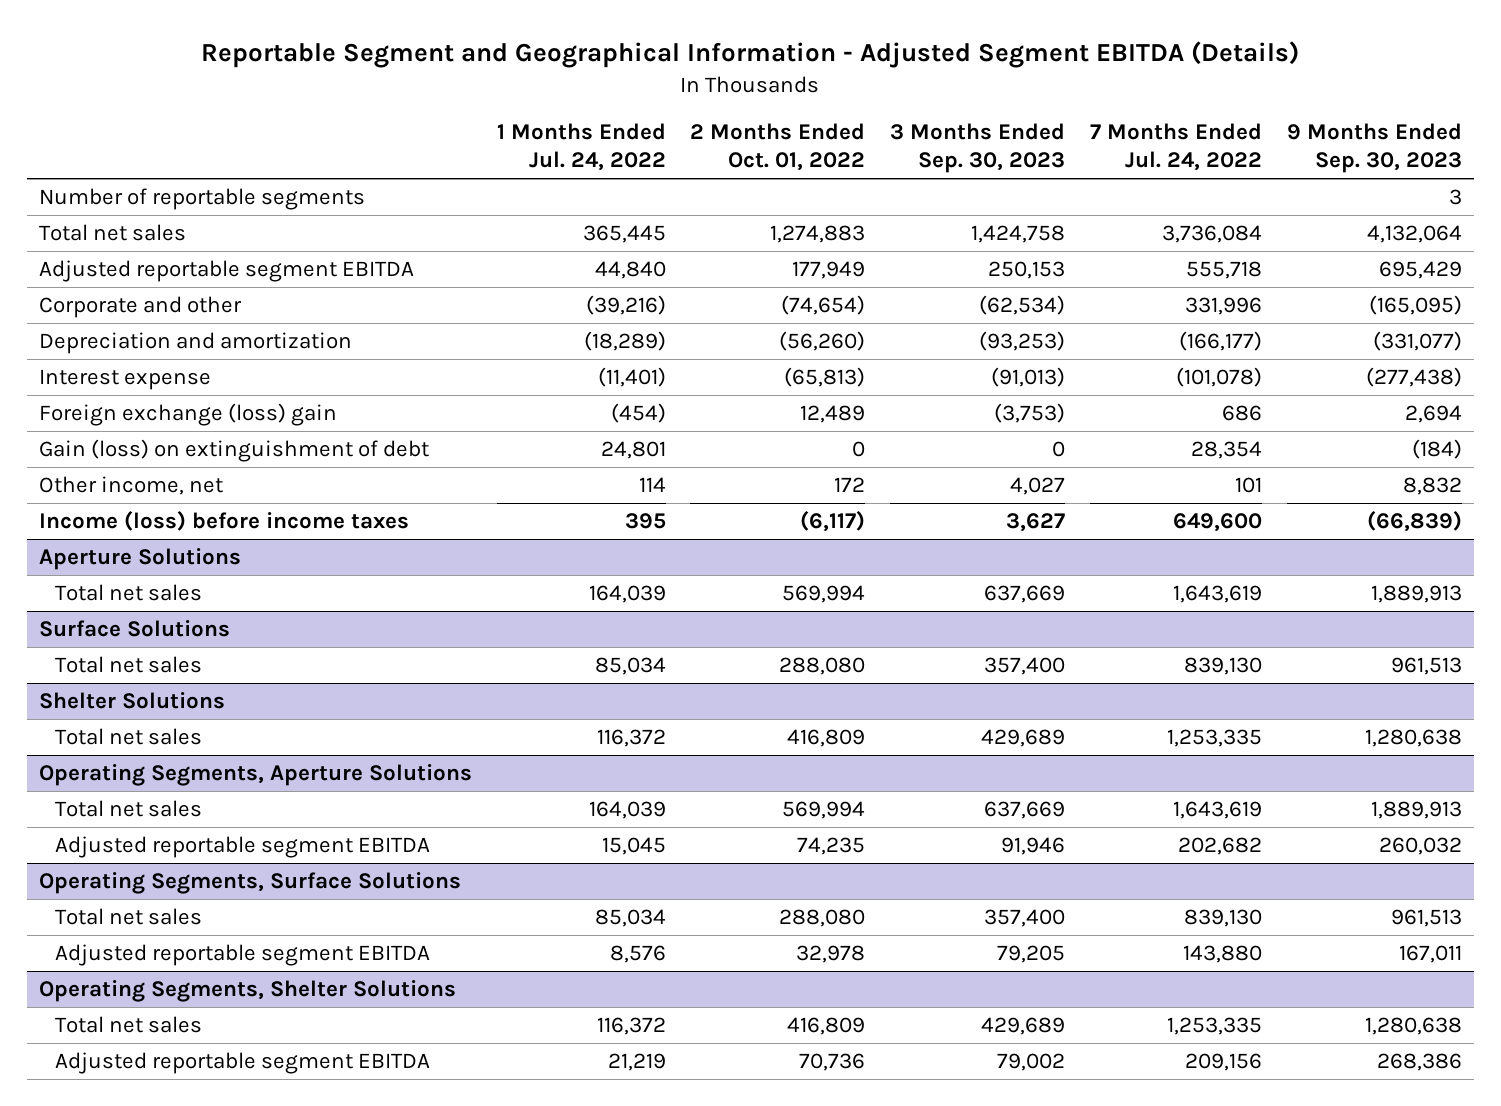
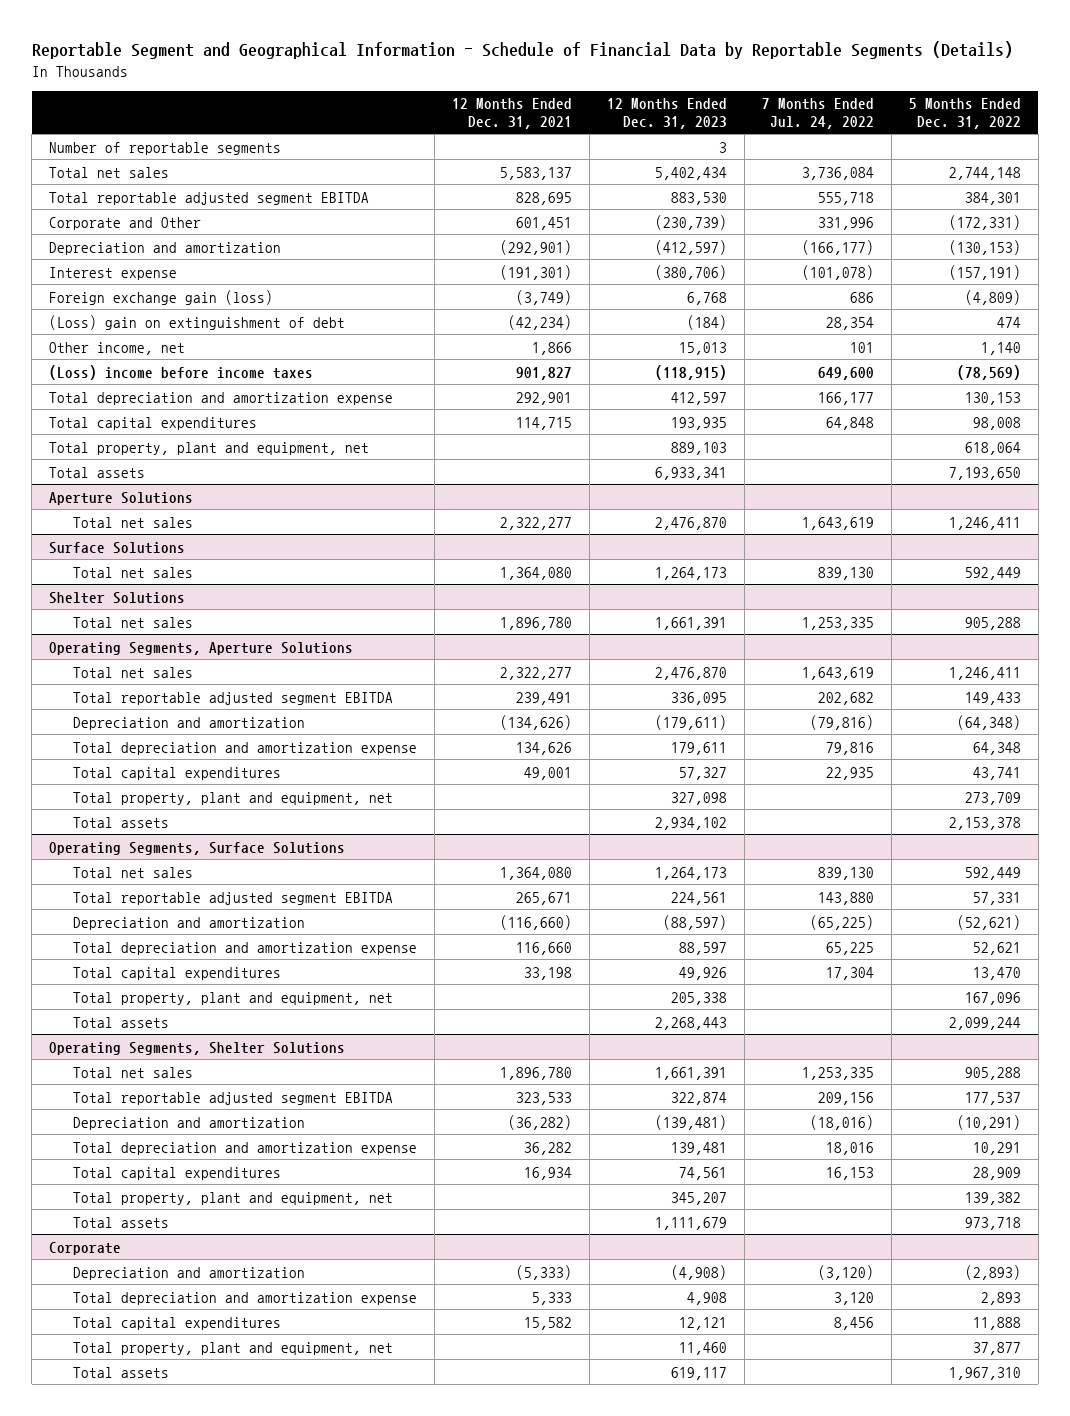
[201,41,1300,69] Reportable Segment and Geographical Information - Adjusted Segment EBITDA (Details) -> [31,41,1013,60] Reportable Segment and Geographical Information - Schedule of Financial Data by Reportable Segments (Details)
[496,123,666,172] 1 Months Ended Jul. 24, 2022 -> none
[690,123,866,172] 2 Months Ended Oct. 01, 2022 -> none
[890,123,1066,174] 3 Months Ended Sep. 30, 2023 -> none
[1286,123,1462,174] 9 Months Ended Sep. 30, 2023 -> none
none -> [452,98,573,129] 12 Months Ended Dec. 31, 2021
none -> [606,98,727,129] 12 Months Ended Dec. 31, 2023
none -> [908,98,1021,129] 5 Months Ended Dec. 31, 2022
[38,260,414,283] Adjusted reportable segment EBITDA -> [49,191,370,205] Total reportable adjusted segment EBITDA
[38,296,242,319] Corporate and other -> [49,216,202,230] Corporate and Other
[38,403,337,427] Foreign exchange (loss) gain -> [49,289,274,305] Foreign exchange gain (loss)
[38,439,429,463] Gain (loss) on extinguishment of debt -> [49,314,346,330] (Loss) gain on extinguishment of debt
[38,511,409,532] Income (loss) before income taxes -> [49,364,314,380] (Loss) income before income taxes
none -> [49,391,394,405] Total depreciation and amortization expense
none -> [49,416,258,430] Total capital expenditures
none -> [49,441,370,455] Total property, plant and equipment, net
none -> [49,466,146,478] Total assets
[54,836,430,859] Adjusted reportable segment EBITDA -> [73,691,394,705] Total reportable adjusted segment EBITDA
none -> [73,716,306,730] Depreciation and amortization
none -> [73,741,418,755] Total depreciation and amortization expense
none -> [73,766,282,780] Total capital expenditures
none -> [73,791,394,805] Total property, plant and equipment, net
none -> [73,816,170,828] Total assets
[54,944,430,967] Adjusted reportable segment EBITDA -> [73,891,394,905] Total reportable adjusted segment EBITDA
none -> [73,916,306,930] Depreciation and amortization
none -> [73,941,418,955] Total depreciation and amortization expense
none -> [73,966,282,980] Total capital expenditures
none -> [73,991,394,1005] Total property, plant and equipment, net
none -> [73,1016,170,1028] Total assets
[54,1052,430,1075] Adjusted reportable segment EBITDA -> [73,1091,394,1105] Total reportable adjusted segment EBITDA
none -> [73,1116,306,1130] Depreciation and amortization
none -> [73,1141,418,1155] Total depreciation and amortization expense
none -> [73,1166,282,1180] Total capital expenditures
none -> [73,1191,394,1205] Total property, plant and equipment, net
none -> [73,1216,170,1228] Total assets
none -> [49,1241,122,1255] Corporate
none -> [73,1266,306,1280] Depreciation and amortization
none -> [73,1291,418,1305] Total depreciation and amortization expense
none -> [73,1316,282,1330] Total capital expenditures
none -> [73,1341,394,1355] Total property, plant and equipment, net
none -> [73,1366,170,1378] Total assets

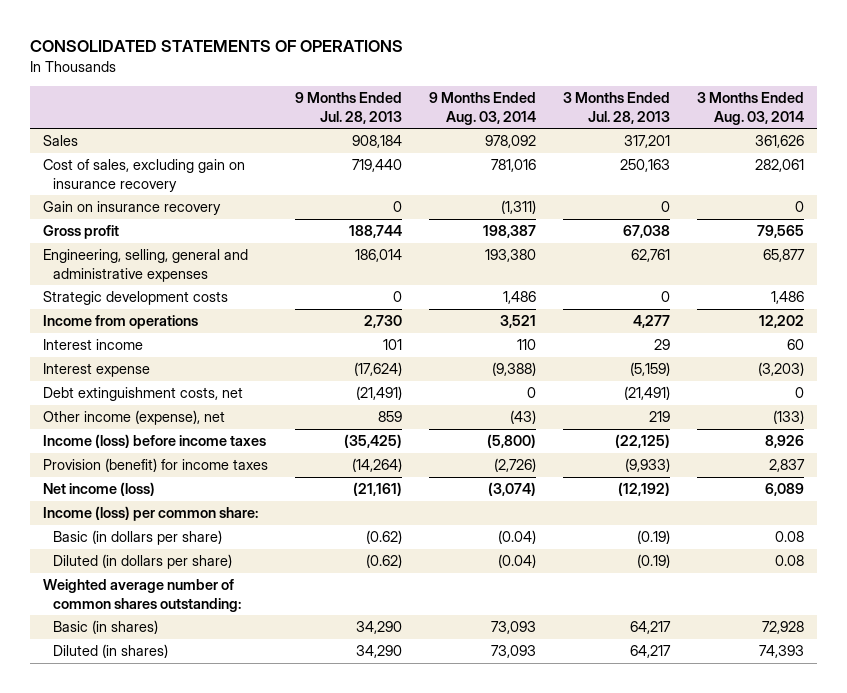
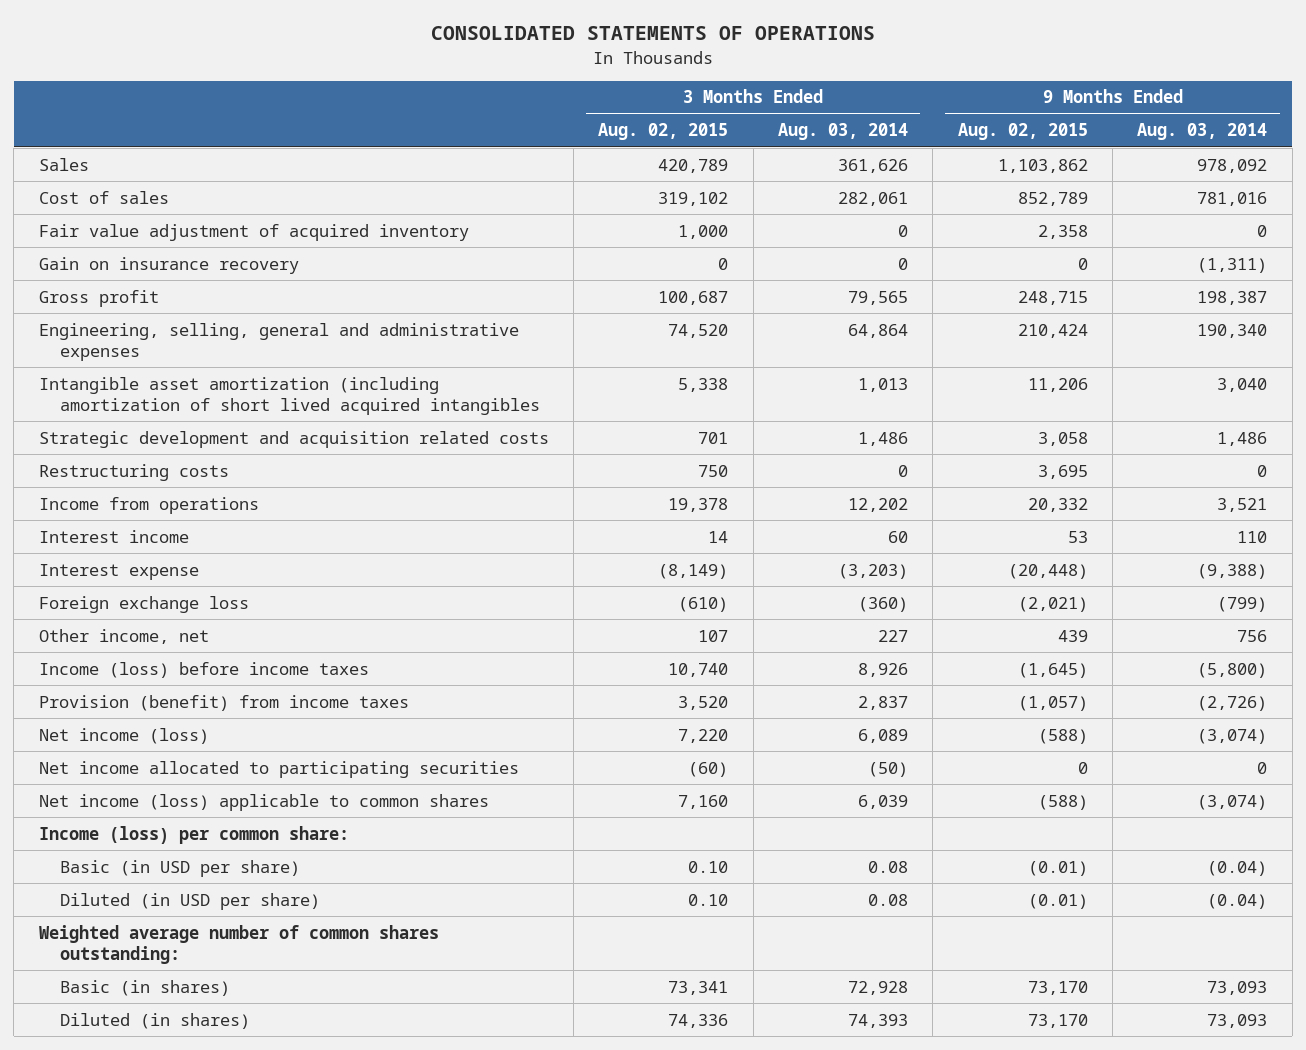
[295,92,403,124] 9 Months Ended Jul. 28, 2013 -> none
[562,92,670,124] 3 Months Ended Jul. 28, 2013 -> none
none -> [598,123,729,141] Aug. 02, 2015
none -> [957,123,1088,141] Aug. 02, 2015
[43,159,246,192] Cost of sales, excluding gain on insurance recovery -> [38,190,169,204] Cost of sales
none -> [38,223,469,241] Fair value adjustment of acquired inventory
[484,249,536,263] 193,380 -> [1197,323,1268,338] 190,340
[762,249,805,263] 65,877 -> [848,323,909,338] 64,864
none -> [38,376,541,415] Intangible asset amortization (including amortization of short lived acquired intangibles
[43,291,229,306] Strategic development costs -> [38,430,549,448] Strategic development and acquisition related costs
none -> [38,463,229,481] Restructuring costs
[43,387,244,402] Debt extinguishment costs, net -> none
none -> [38,595,249,613] Foreign exchange loss
[43,410,226,426] Other income (expense), net -> [38,628,209,644] Other income, net
[509,410,536,425] (43) -> [1237,629,1268,642] 756
[772,410,804,425] (133) -> [878,629,909,642] 227
[43,458,269,473] Provision (benefit) for income taxes -> [38,694,409,711] Provision (benefit) from income taxes
none -> [38,760,519,778] Net income allocated to participating securities
none -> [38,793,489,811] Net income (loss) applicable to common shares
[53,530,223,546] Basic (in dollars per share) -> [60,859,301,877] Basic (in USD per share)
[53,554,233,570] Diluted (in dollars per share) -> [60,892,321,910] Diluted (in USD per share)

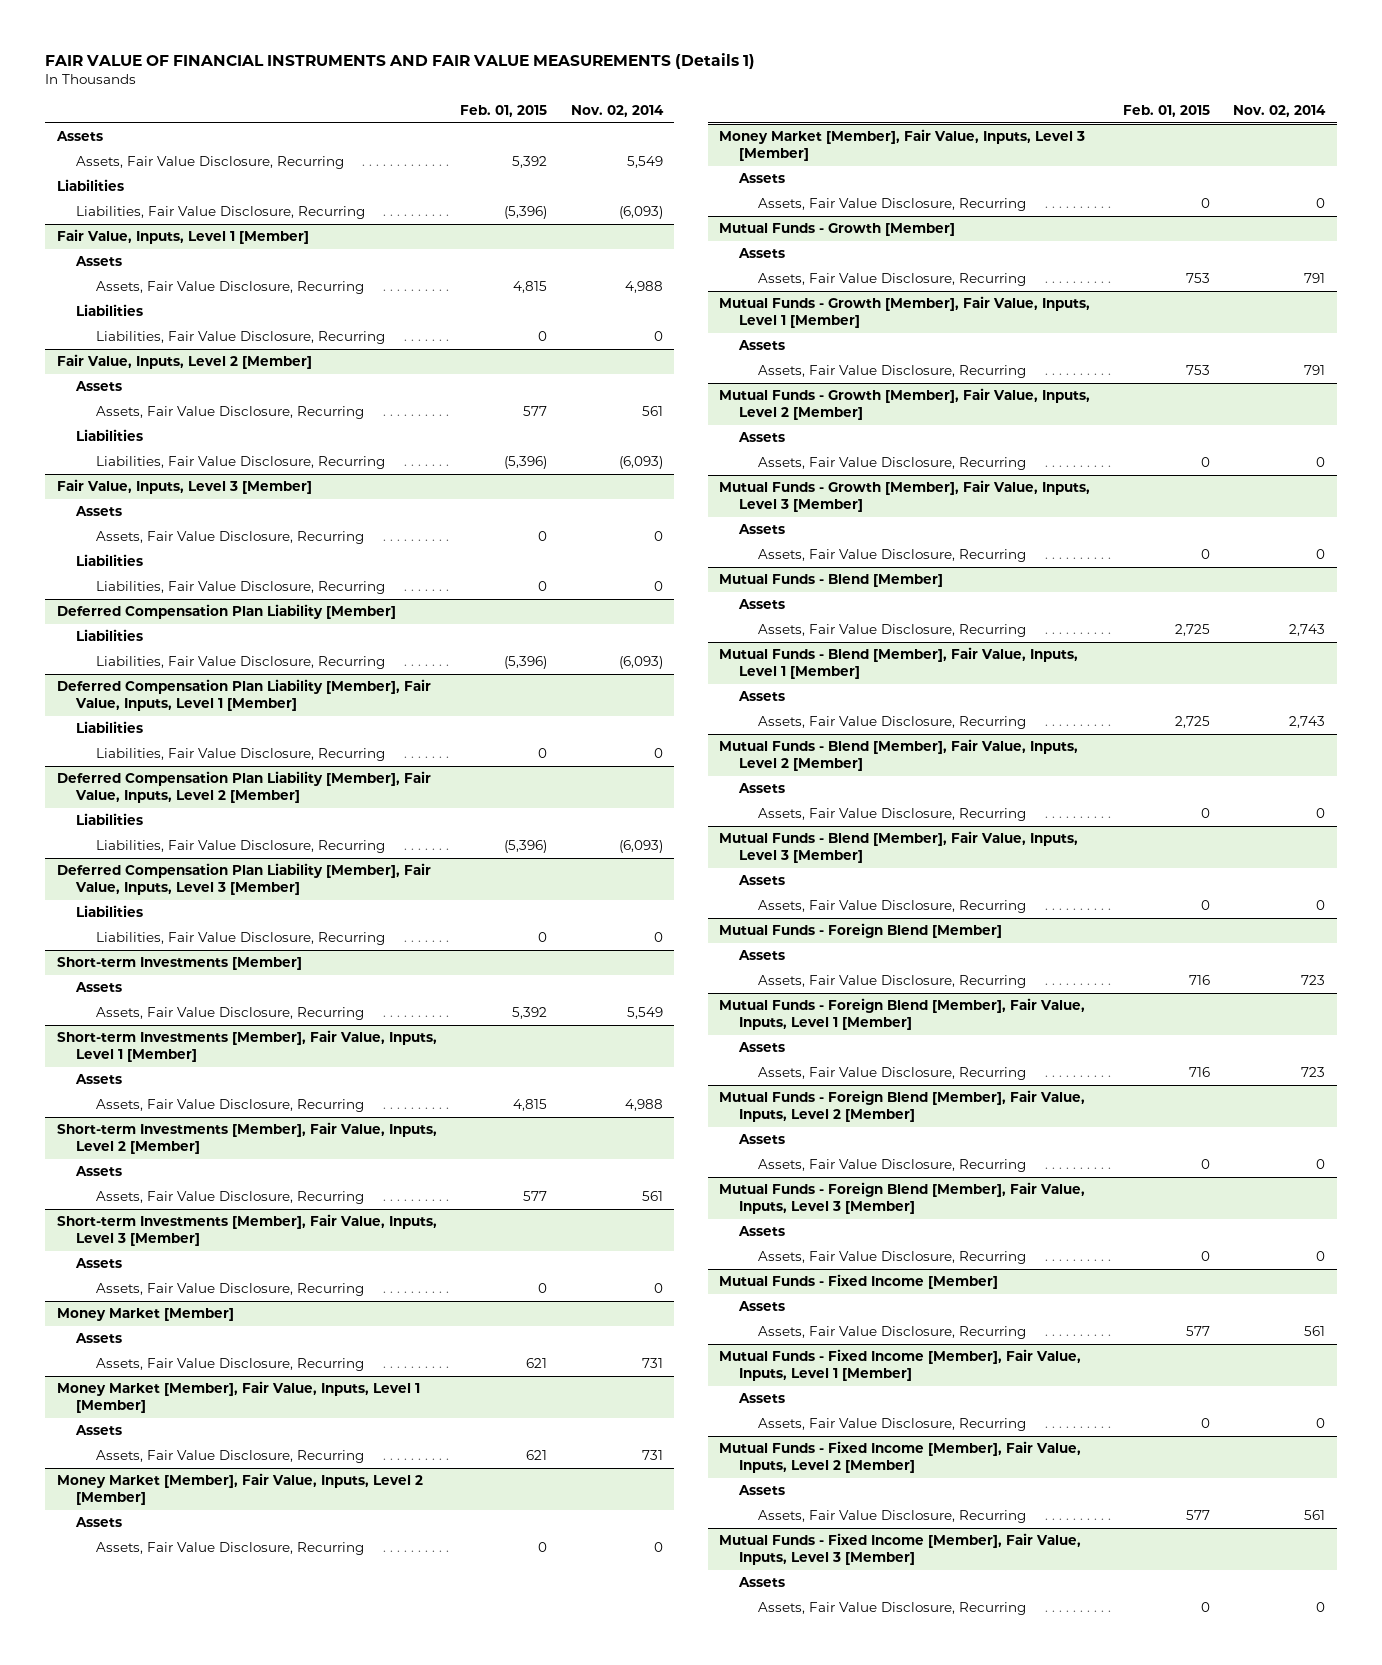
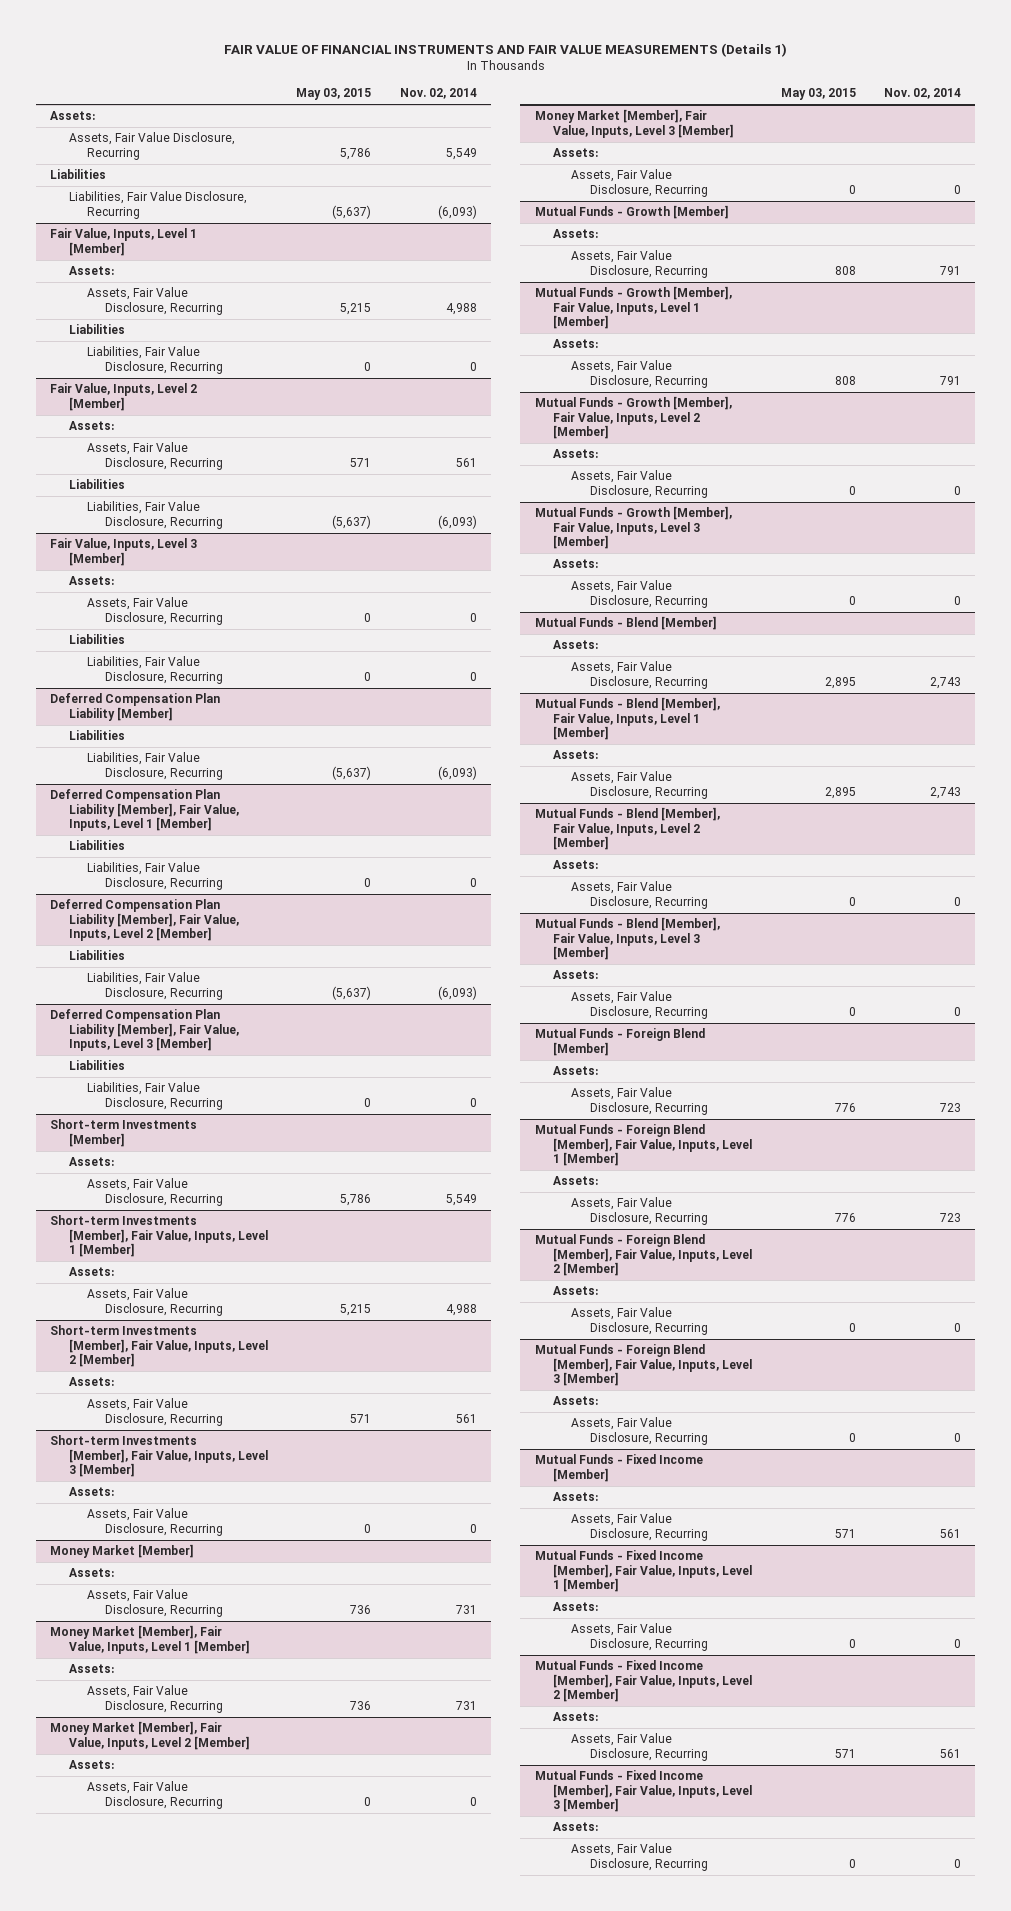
[460,104,548,117] Feb. 01, 2015 -> none
none -> [296,88,372,101] May 03, 2015
[55,131,103,142] Assets -> [50,111,96,121] Assets:
[75,256,123,267] Assets -> [68,266,114,276] Assets:
[75,381,123,392] Assets -> [68,421,114,431] Assets:
[75,506,123,517] Assets -> [68,576,114,586] Assets:
[75,982,123,993] Assets -> [68,1157,114,1167] Assets:
[75,1074,123,1085] Assets -> [68,1267,114,1277] Assets:
[75,1166,123,1177] Assets -> [68,1377,114,1387] Assets:
[75,1258,123,1269] Assets -> [68,1487,114,1497] Assets:
[75,1333,123,1344] Assets -> [68,1568,114,1578] Assets:
[75,1425,123,1436] Assets -> [68,1664,114,1674] Assets:
[75,1517,123,1528] Assets -> [68,1760,114,1770] Assets:
[737,173,785,184] Assets -> [553,148,599,158] Assets:
[737,248,785,259] Assets -> [553,229,599,239] Assets:
[737,340,785,351] Assets -> [553,339,599,349] Assets:
[737,432,785,443] Assets -> [553,449,599,459] Assets:
[737,524,785,535] Assets -> [553,559,599,569] Assets:
[737,599,785,610] Assets -> [553,640,599,650] Assets:
[737,691,785,702] Assets -> [553,750,599,760] Assets:
[737,783,785,794] Assets -> [553,860,599,870] Assets:
[737,875,785,886] Assets -> [553,970,599,980] Assets:
[737,950,785,961] Assets -> [553,1066,599,1076] Assets:
[737,1042,785,1053] Assets -> [553,1176,599,1186] Assets:
[737,1134,785,1145] Assets -> [553,1286,599,1296] Assets:
[737,1226,785,1237] Assets -> [553,1396,599,1406] Assets:
[737,1301,785,1312] Assets -> [553,1492,599,1502] Assets:
[737,1393,785,1404] Assets -> [553,1602,599,1612] Assets:
[737,1485,785,1496] Assets -> [553,1712,599,1722] Assets:
[737,1577,785,1588] Assets -> [553,1822,599,1832] Assets:

